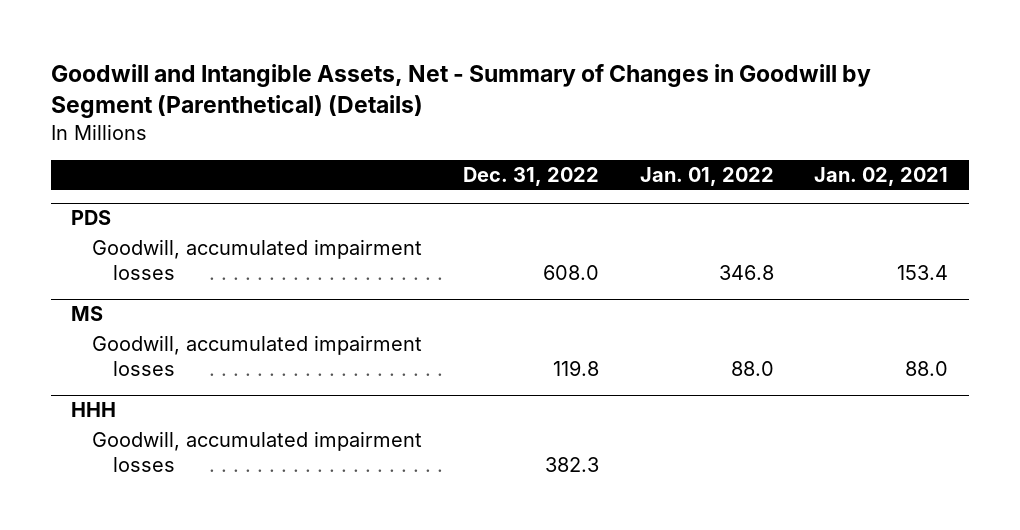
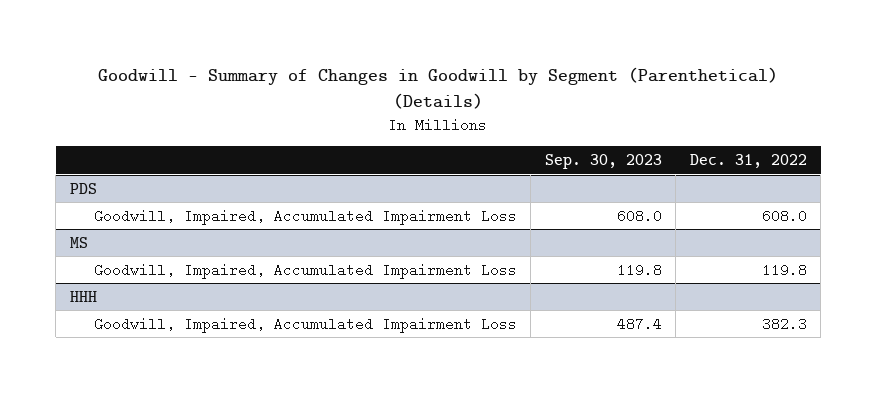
[51,64,872,119] Goodwill and Intangible Assets, Net - Summary of Changes in Goodwill by Segment (Parenthetical) (Details) -> [98,67,779,110] Goodwill - Summary of Changes in Goodwill by Segment (Parenthetical) (Details)
[639,167,774,187] Jan. 01, 2022 -> none
[814,167,949,187] Jan. 02, 2021 -> none
none -> [544,154,662,170] Sep. 30, 2023
[92,239,423,280] Goodwill, accumulated impairment losses -> [93,208,517,225] Goodwill, Impaired, Accumulated Impairment Loss
[92,335,423,376] Goodwill, accumulated impairment losses -> [93,262,517,279] Goodwill, Impaired, Accumulated Impairment Loss
[92,431,423,472] Goodwill, accumulated impairment losses -> [93,316,517,333] Goodwill, Impaired, Accumulated Impairment Loss

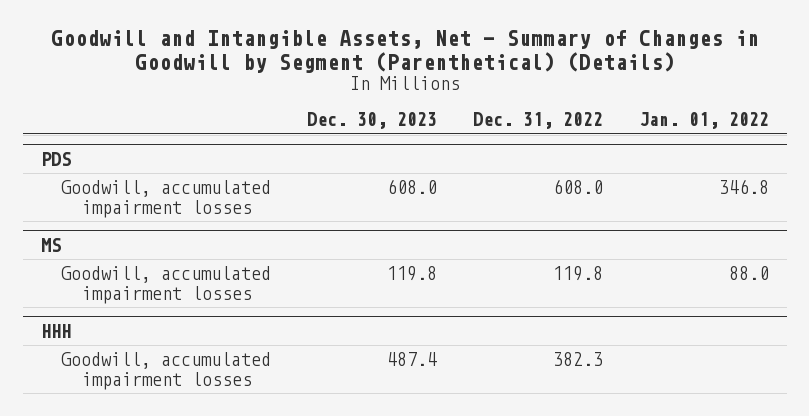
[98,67,779,110] Goodwill - Summary of Changes in Goodwill by Segment (Parenthetical) (Details) -> [50,30,759,73] Goodwill and Intangible Assets, Net - Summary of Changes in Goodwill by Segment (Parenthetical) (Details)
[544,154,662,170] Sep. 30, 2023 -> none
none -> [307,112,438,130] Dec. 30, 2023
none -> [638,112,769,130] Jan. 01, 2022
[93,208,517,225] Goodwill, Impaired, Accumulated Impairment Loss -> [61,180,272,218] Goodwill, accumulated impairment losses
[93,262,517,279] Goodwill, Impaired, Accumulated Impairment Loss -> [61,266,272,304] Goodwill, accumulated impairment losses
[93,316,517,333] Goodwill, Impaired, Accumulated Impairment Loss -> [61,352,272,390] Goodwill, accumulated impairment losses

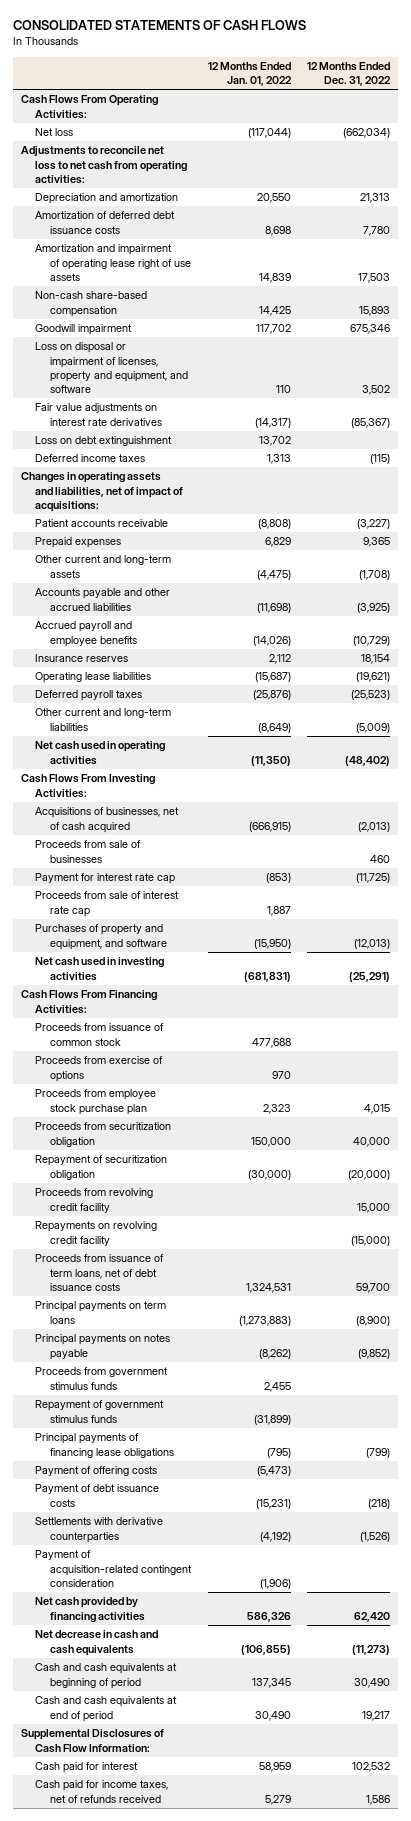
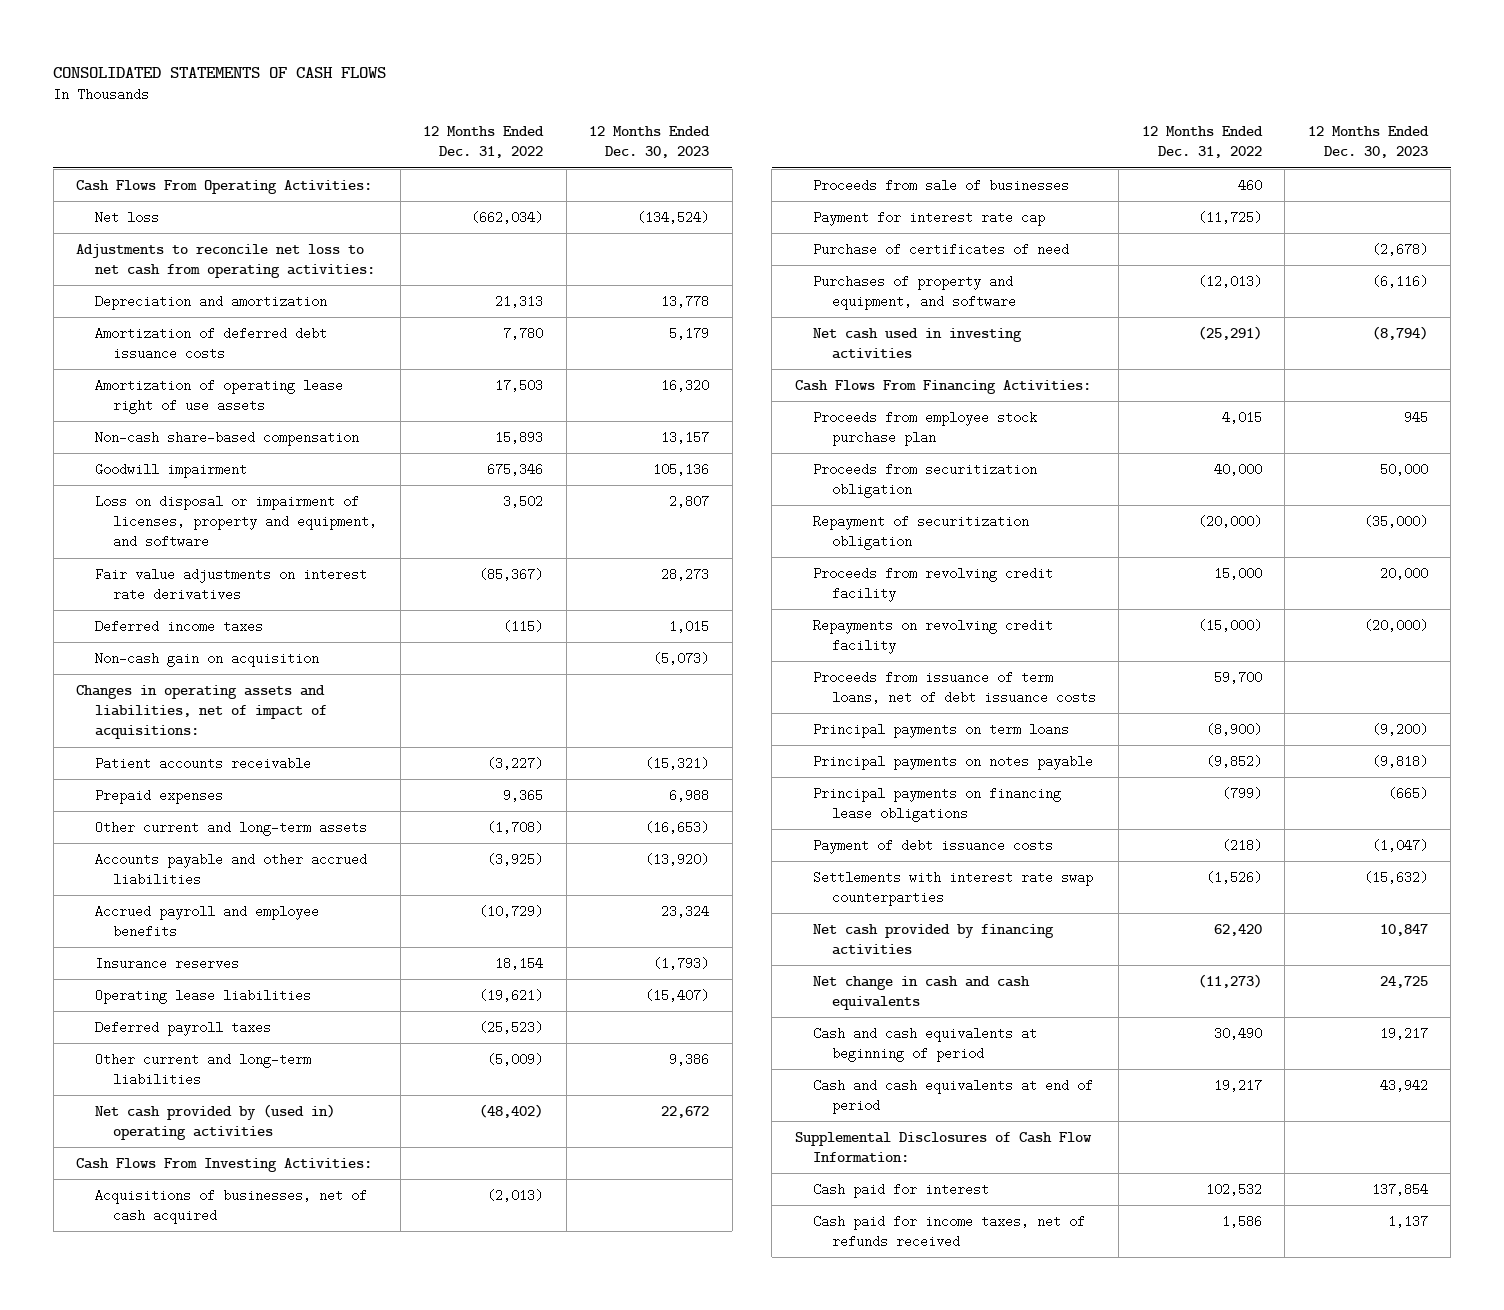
[207,61,292,87] 12 Months Ended Jan. 01, 2022 -> none
none -> [589,126,711,159] 12 Months Ended Dec. 30, 2023
[35,244,191,281] Amortization and impairment of operating lease right of use assets -> [94,378,343,415] Amortization of operating lease right of use assets
[35,436,173,447] Loss on debt extinguishment -> none
none -> [94,651,319,667] Non-cash gain on acquisition
[35,741,166,765] Net cash used in operating activities -> [94,1103,335,1141] Net cash provided by (used in) operating activities
[35,891,180,917] Proceeds from sale of interest rate cap -> none
none -> [813,242,1070,256] Purchase of certificates of need
[35,1023,165,1046] Proceeds from issuance of common stock -> none
[35,1056,164,1082] Proceeds from exercise of options -> none
[35,1367,169,1390] Proceeds from government stimulus funds -> none
[35,1400,165,1423] Repayment of government stimulus funds -> none
[35,1466,158,1477] Payment of offering costs -> none
[35,1433,174,1458] Principal payments of financing lease obligations -> [813,786,1062,823] Principal payments on financing lease obligations
[35,1550,192,1587] Payment of acquisition-related contingent consideration -> none
[35,1517,164,1543] Settlements with derivative counterparties -> [813,870,1094,907] Settlements with interest rate swap counterparties
[35,1630,159,1656] Net decrease in cash and cash equivalents -> [813,975,1031,1011] Net change in cash and cash equivalents

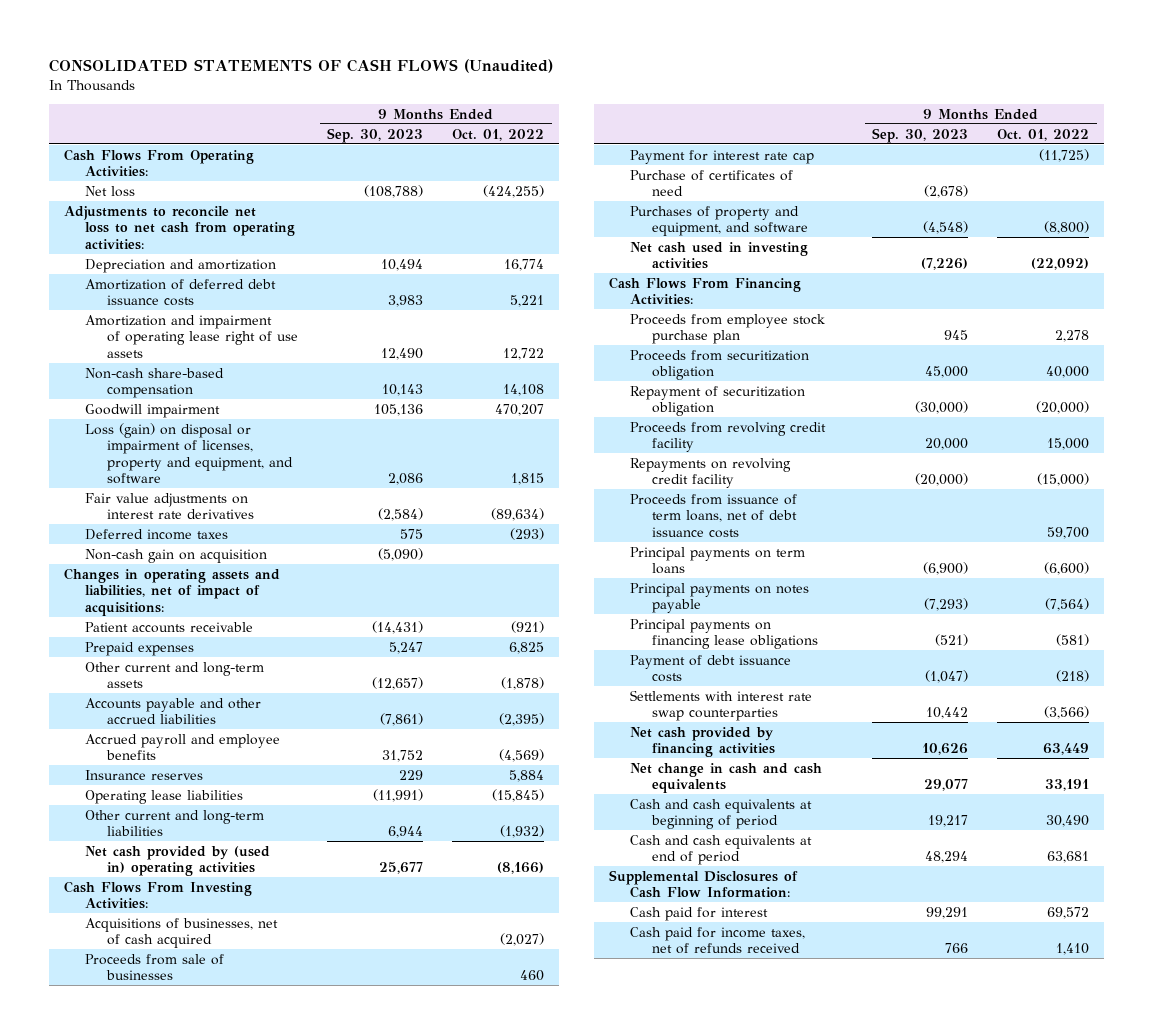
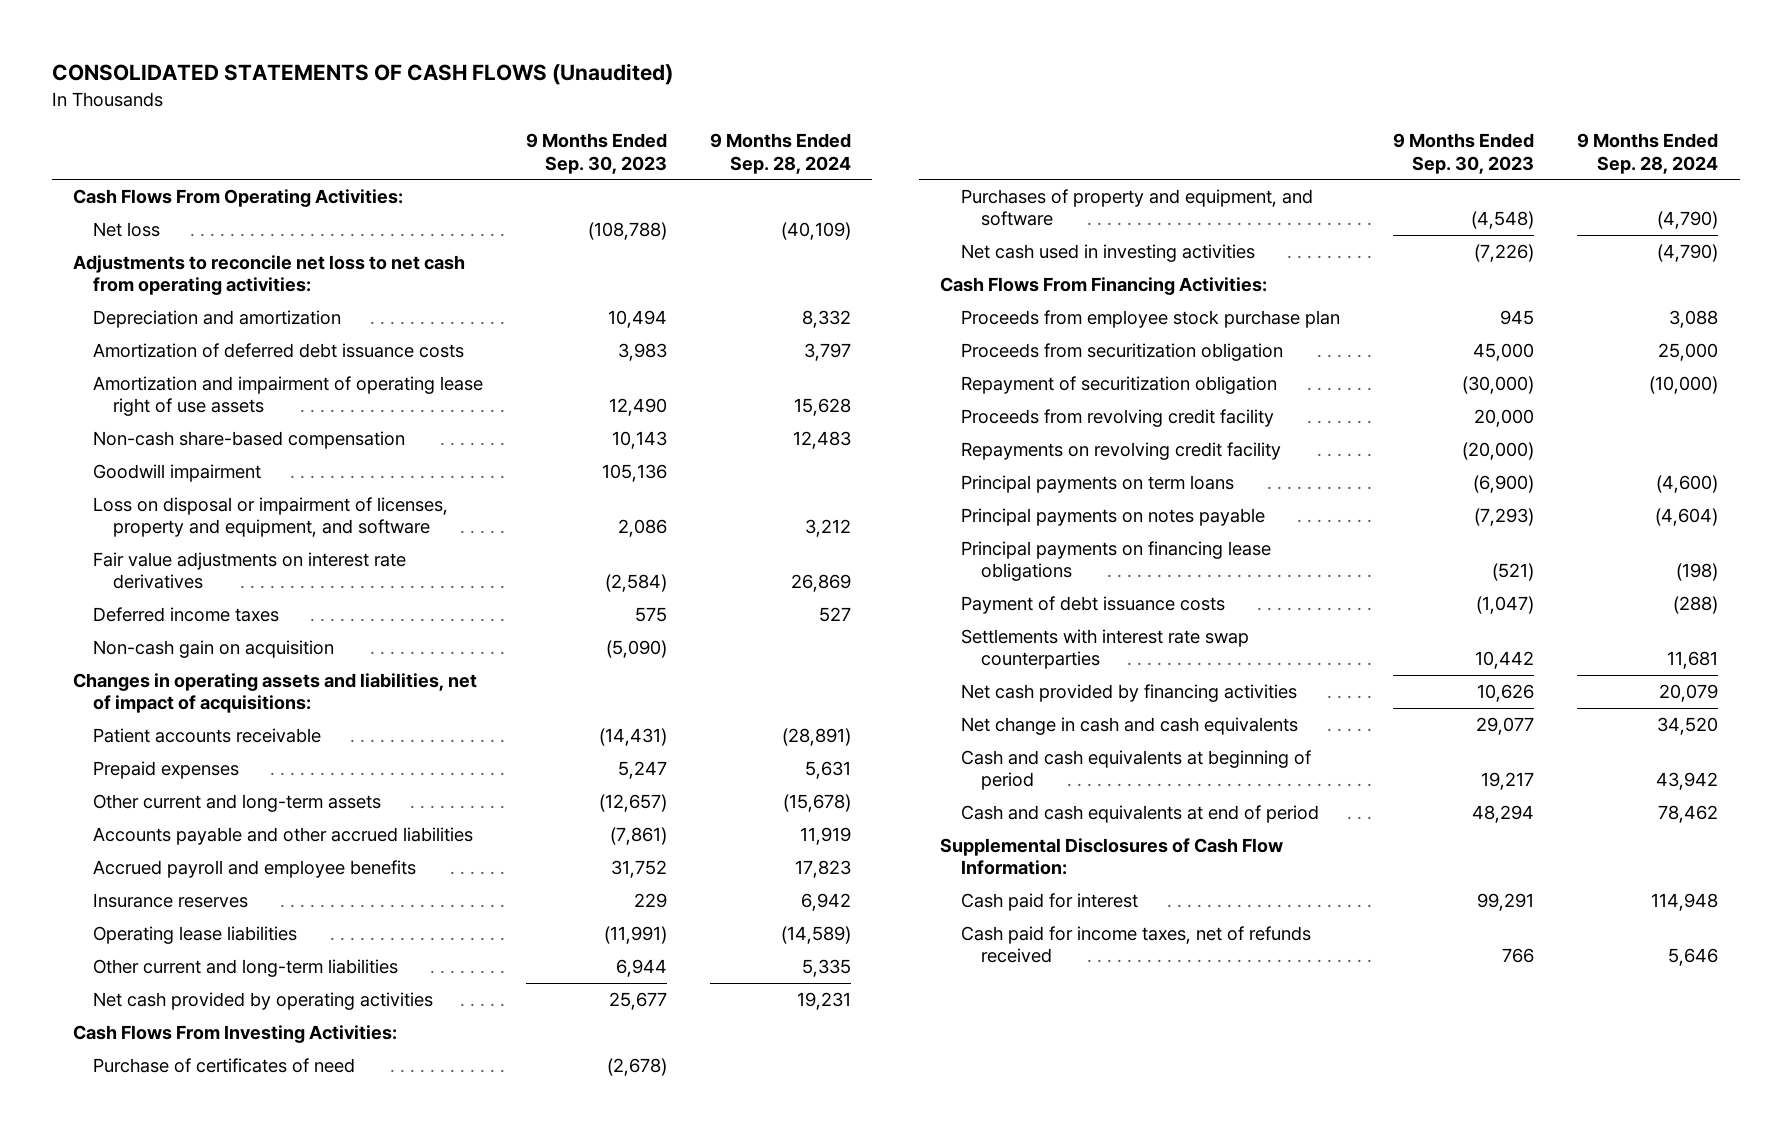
[452,128,545,141] Oct. 01, 2022 -> none
none -> [709,133,851,174] 9 Months Ended Sep. 28, 2024
[85,422,293,485] Loss (gain) on disposal or impairment of licenses, property and equipment, and software -> [93,497,449,538] Loss on disposal or impairment of licenses, property and equipment, and software
[85,845,271,877] Net cash provided by (used in) operating activities -> [93,992,434,1011] Net cash provided by operating activities
[85,917,279,949] Acquisitions of businesses, net of cash acquired -> none
[85,953,225,981] Proceeds from sale of businesses -> none
[630,149,815,164] Payment for interest rate cap -> none
[630,493,798,538] Proceeds from issuance of term loans, net of debt issuance costs -> none

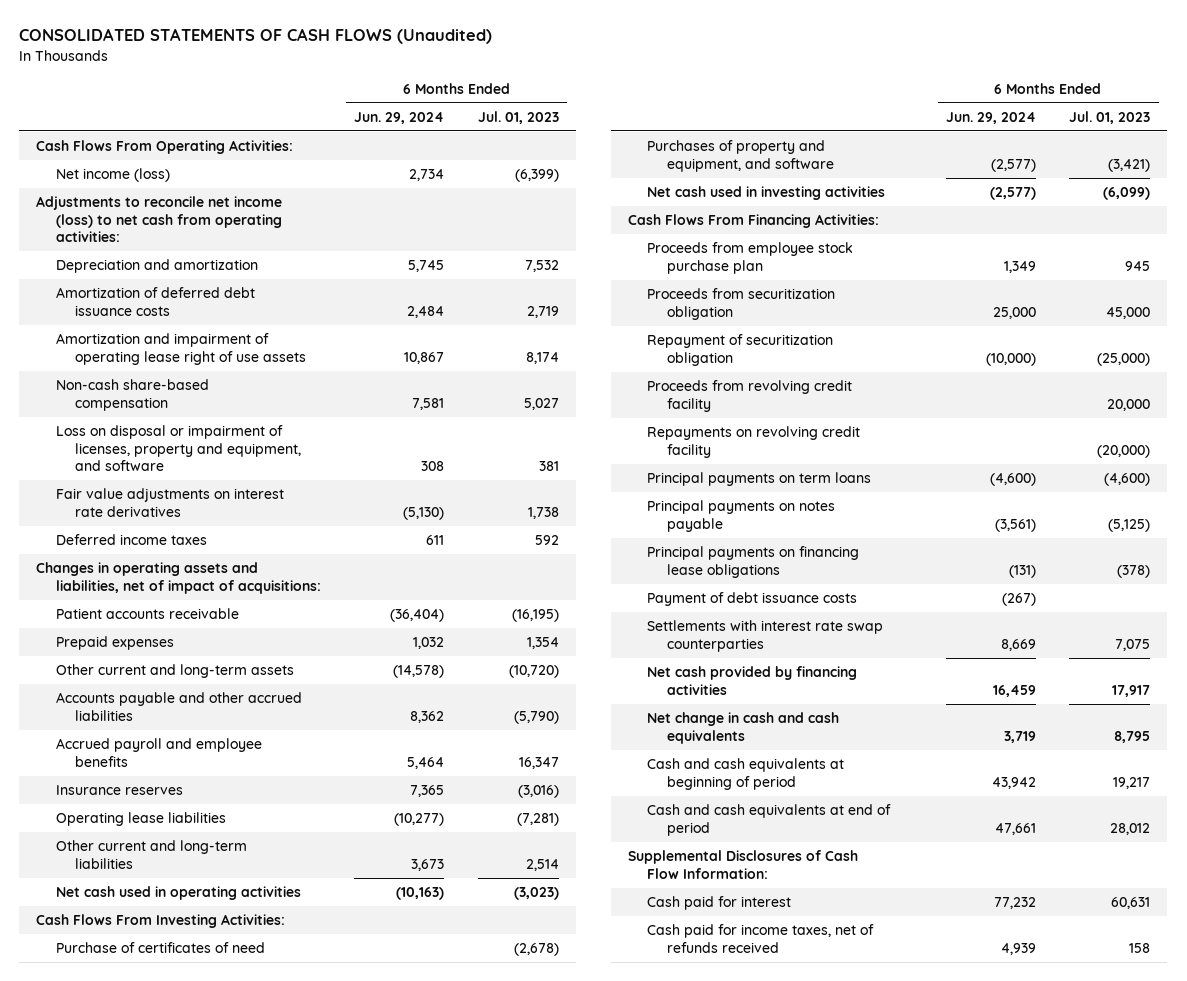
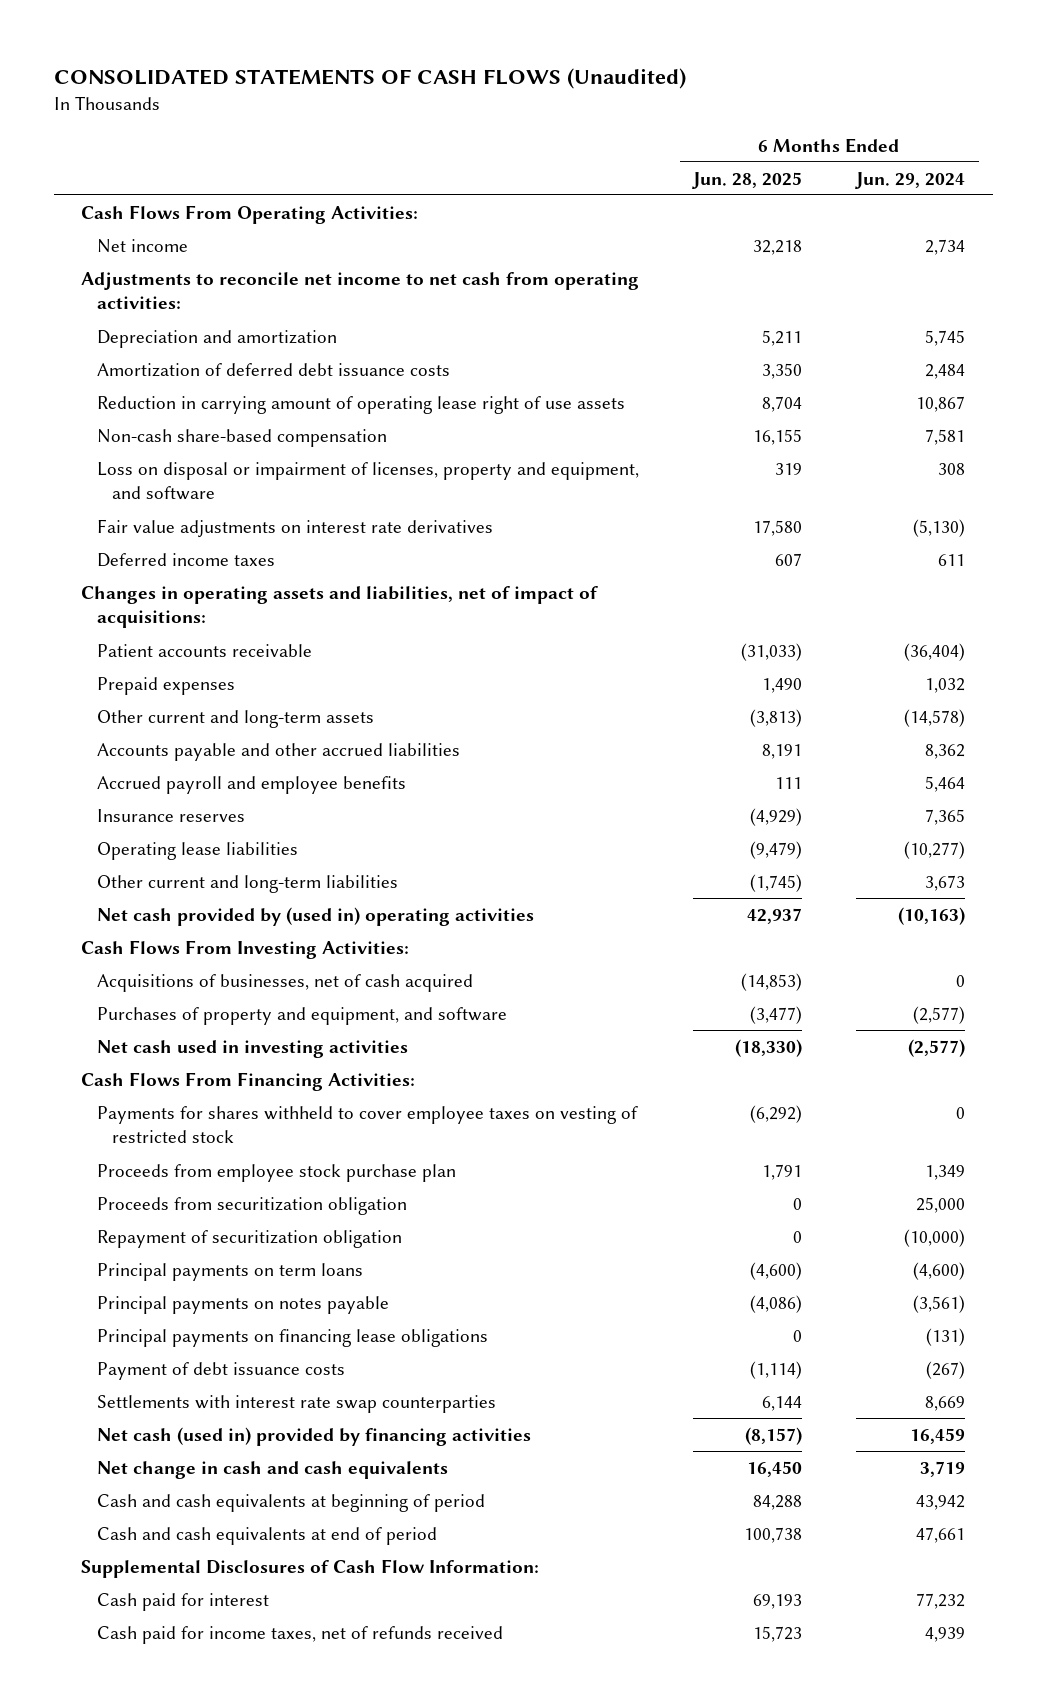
[477,110,559,124] Jul. 01, 2023 -> none
none -> [692,171,803,189] Jun. 28, 2025
[55,168,170,183] Net income (loss) -> [96,238,188,253] Net income
[36,196,283,243] Adjustments to reconcile net income (loss) to net cash from operating activities: -> [81,271,640,310] Adjustments to reconcile net income to net cash from operating activities:
[55,333,307,365] Amortization and impairment of operating lease right of use assets -> [96,395,625,414] Reduction in carrying amount of operating lease right of use assets
[55,886,301,901] Net cash used in operating activities -> [96,906,534,926] Net cash provided by (used in) operating activities
[55,942,265,954] Purchase of certificates of need -> none
none -> [96,973,473,992] Acquisitions of businesses, net of cash acquired
none -> [96,1105,638,1144] Payments for shares withheld to cover employee taxes on vesting of restricted stock
[647,380,853,412] Proceeds from revolving credit facility -> none
[647,426,861,458] Repayments on revolving credit facility -> none
[647,666,858,695] Net cash provided by financing activities -> [96,1426,531,1446] Net cash (used in) provided by financing activities

